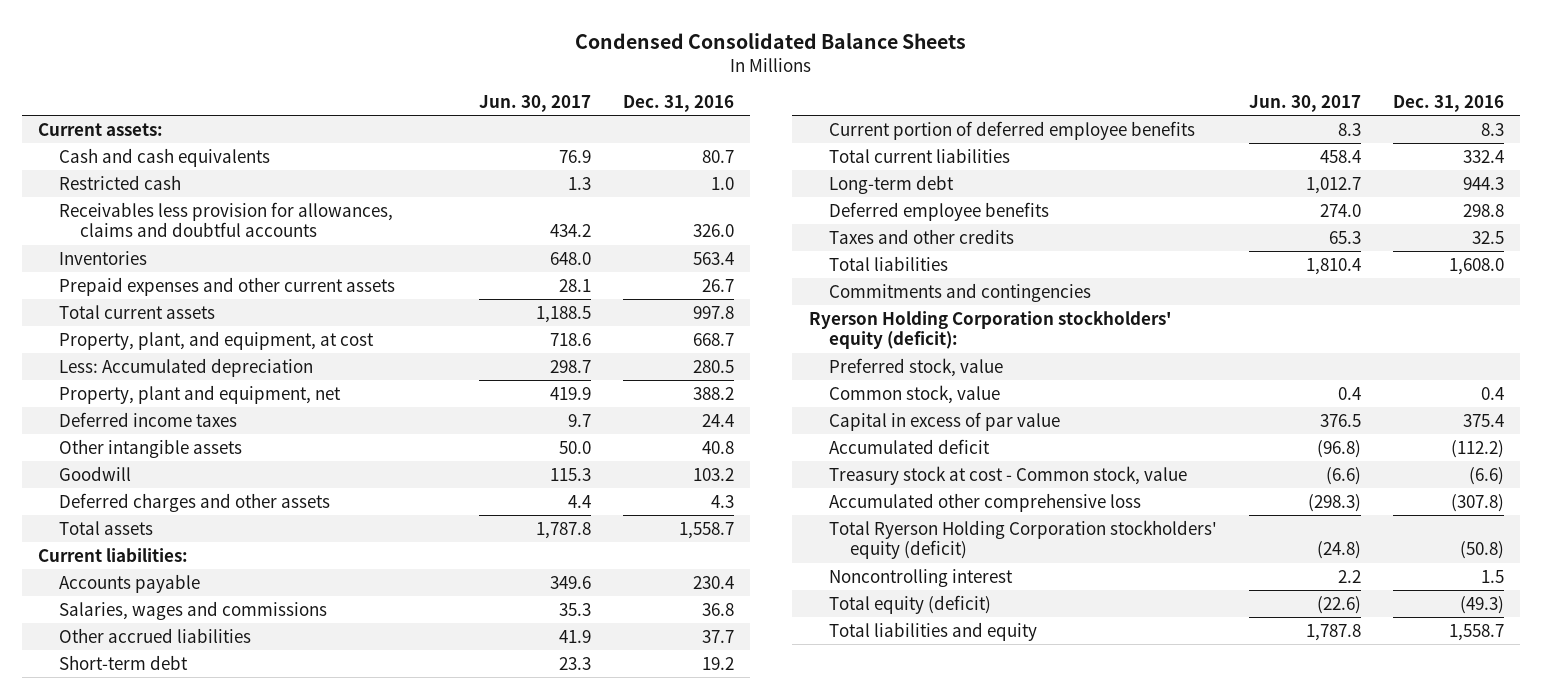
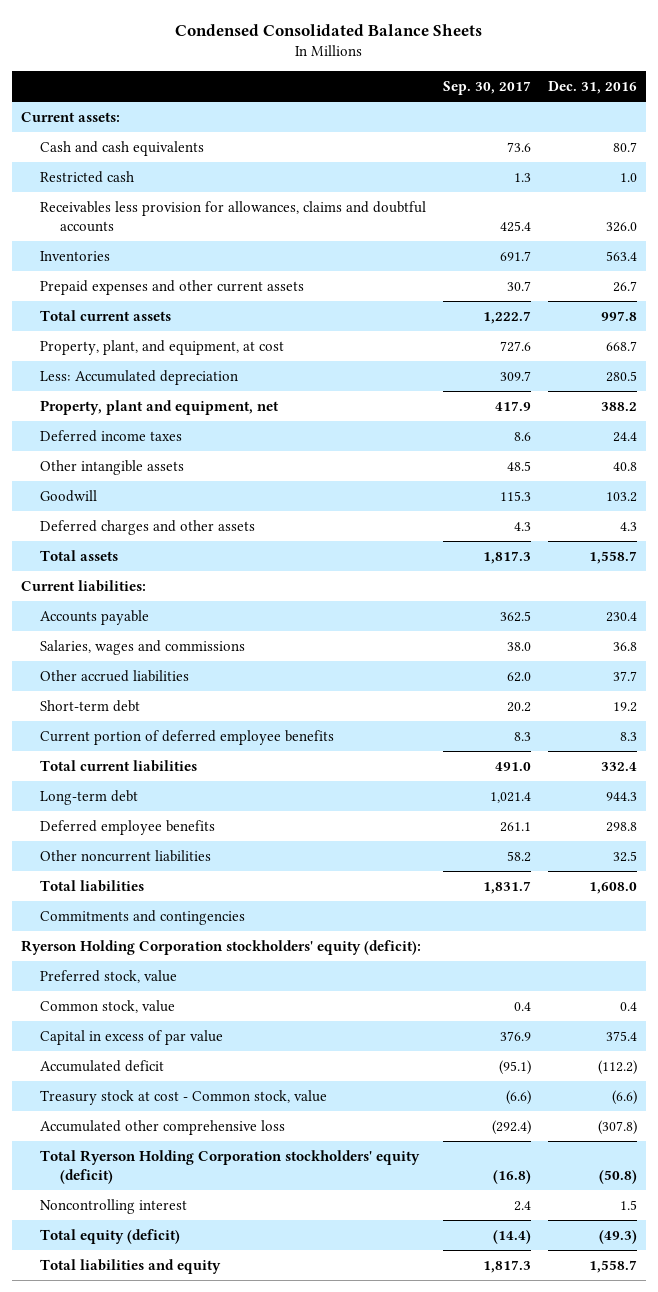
[478,95,591,113] Jun. 30, 2017 -> none
none -> [443,80,532,95] Sep. 30, 2017
[829,228,1015,244] Taxes and other credits -> [40,850,212,863] Other noncurrent liabilities

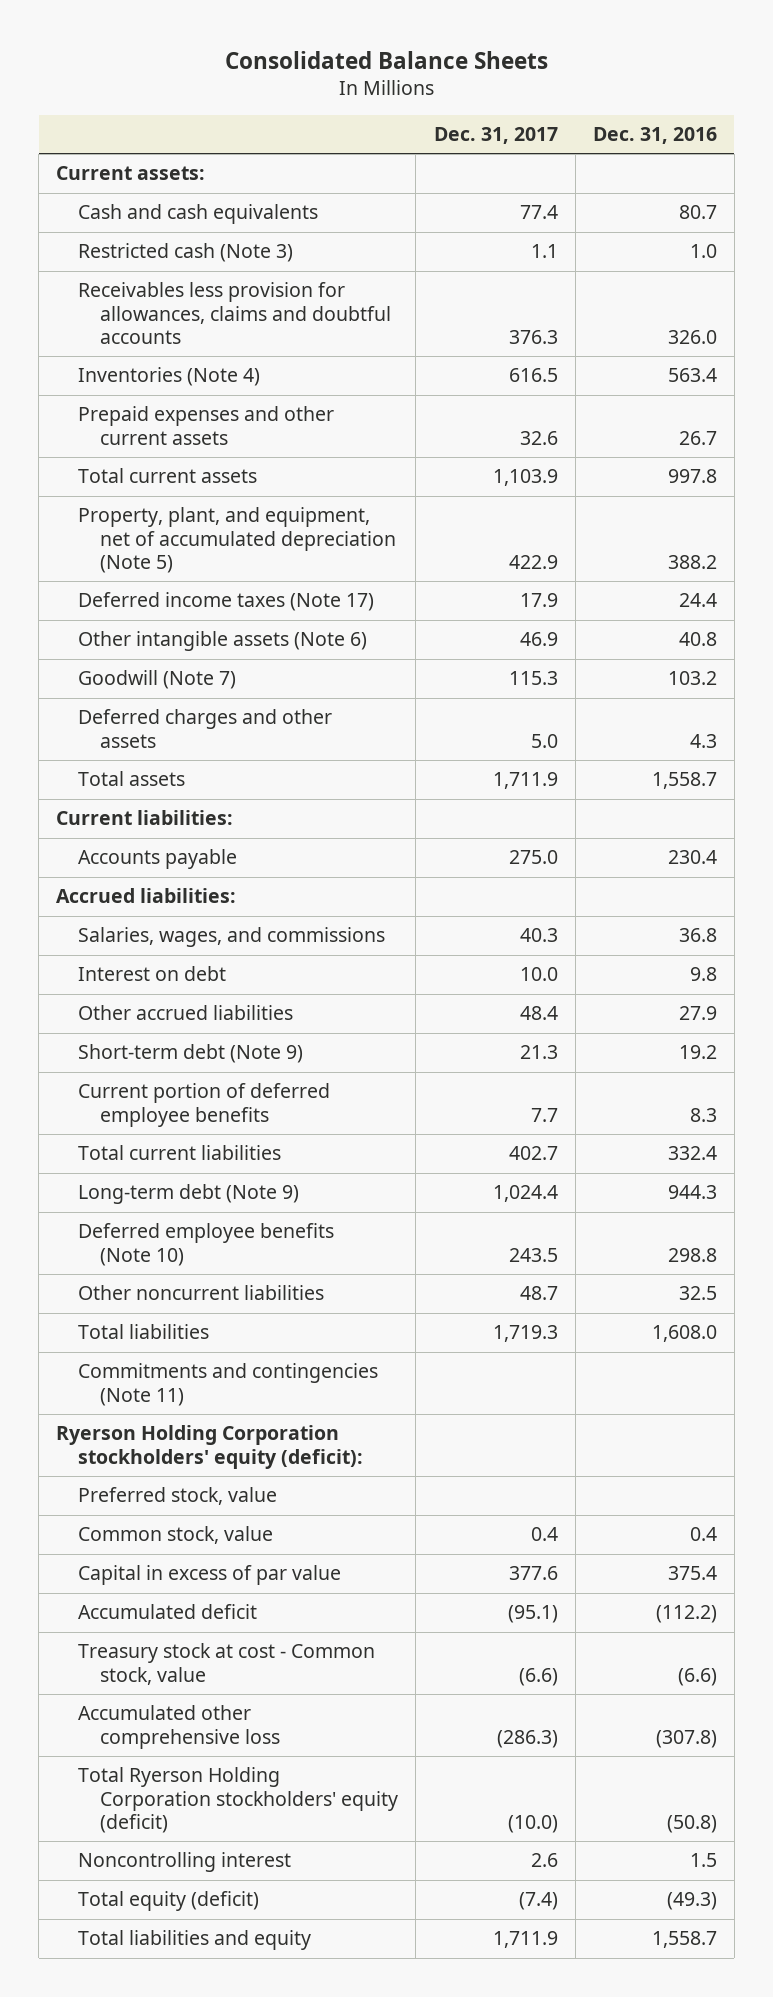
[175,23,483,36] Condensed Consolidated Balance Sheets -> [224,51,548,70] Consolidated Balance Sheets
[443,80,532,95] Sep. 30, 2017 -> none
none -> [433,127,558,145] Dec. 31, 2017
[40,171,135,184] Restricted cash -> [78,243,294,263] Restricted cash (Note 3)
[40,251,111,262] Inventories -> [78,367,261,387] Inventories (Note 4)
[40,340,285,356] Property, plant, and equipment, at cost -> none
[40,370,239,386] Less: Accumulated depreciation -> none
[40,400,280,416] Property, plant and equipment, net -> [78,507,397,574] Property, plant, and equipment, net of accumulated depreciation (Note 5)
[40,430,183,443] Deferred income taxes -> [78,592,375,612] Deferred income taxes (Note 17)
[40,460,185,476] Other intangible assets -> [78,631,368,652] Other intangible assets (Note 6)
[40,490,98,503] Goodwill -> [78,670,237,690] Goodwill (Note 7)
none -> [56,888,237,904] Accrued liabilities:
[40,640,246,656] Salaries, wages and commissions -> [78,927,386,948] Salaries, wages, and commissions
none -> [78,966,227,982] Interest on debt
[613,671,638,682] 37.7 -> [678,1006,717,1021] 27.9
[40,700,141,713] Short-term debt -> [78,1044,304,1064] Short-term debt (Note 9)
[40,790,139,806] Long-term debt -> [78,1184,300,1205] Long-term debt (Note 9)
[40,820,216,836] Deferred employee benefits -> [78,1223,335,1266] Deferred employee benefits (Note 10)
[40,910,246,926] Commitments and contingencies -> [78,1363,379,1406] Commitments and contingencies (Note 11)

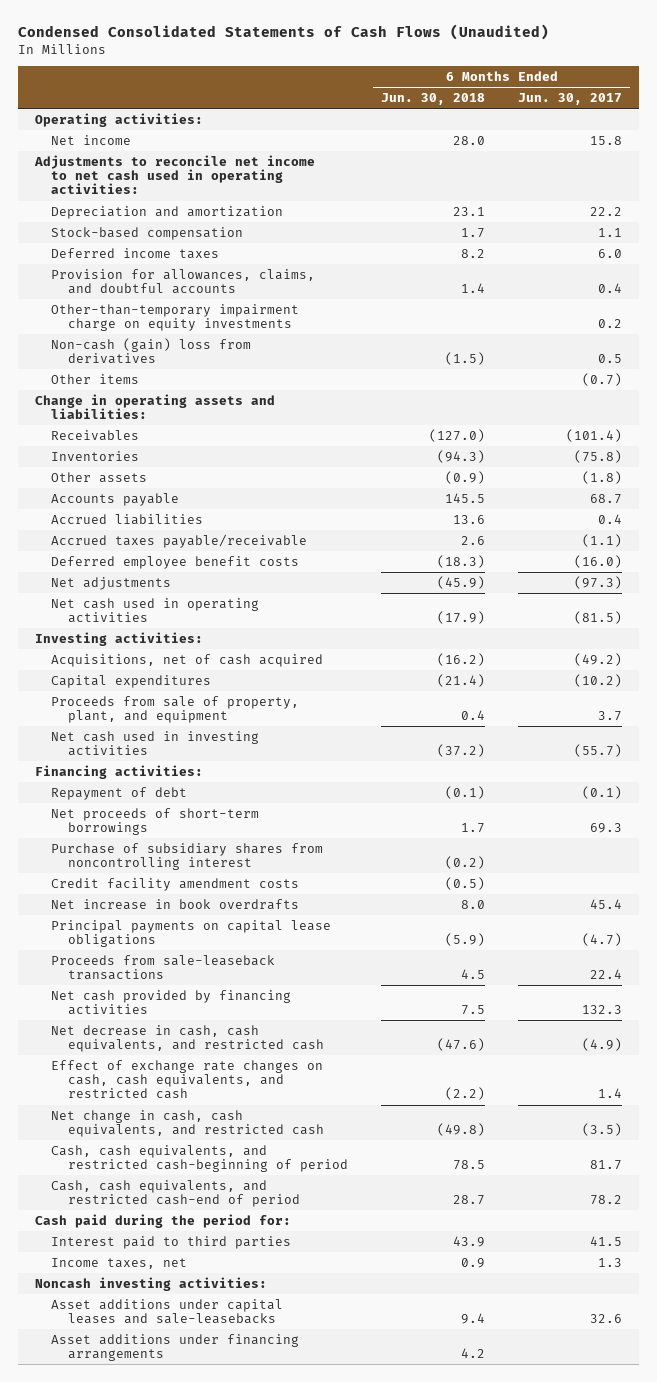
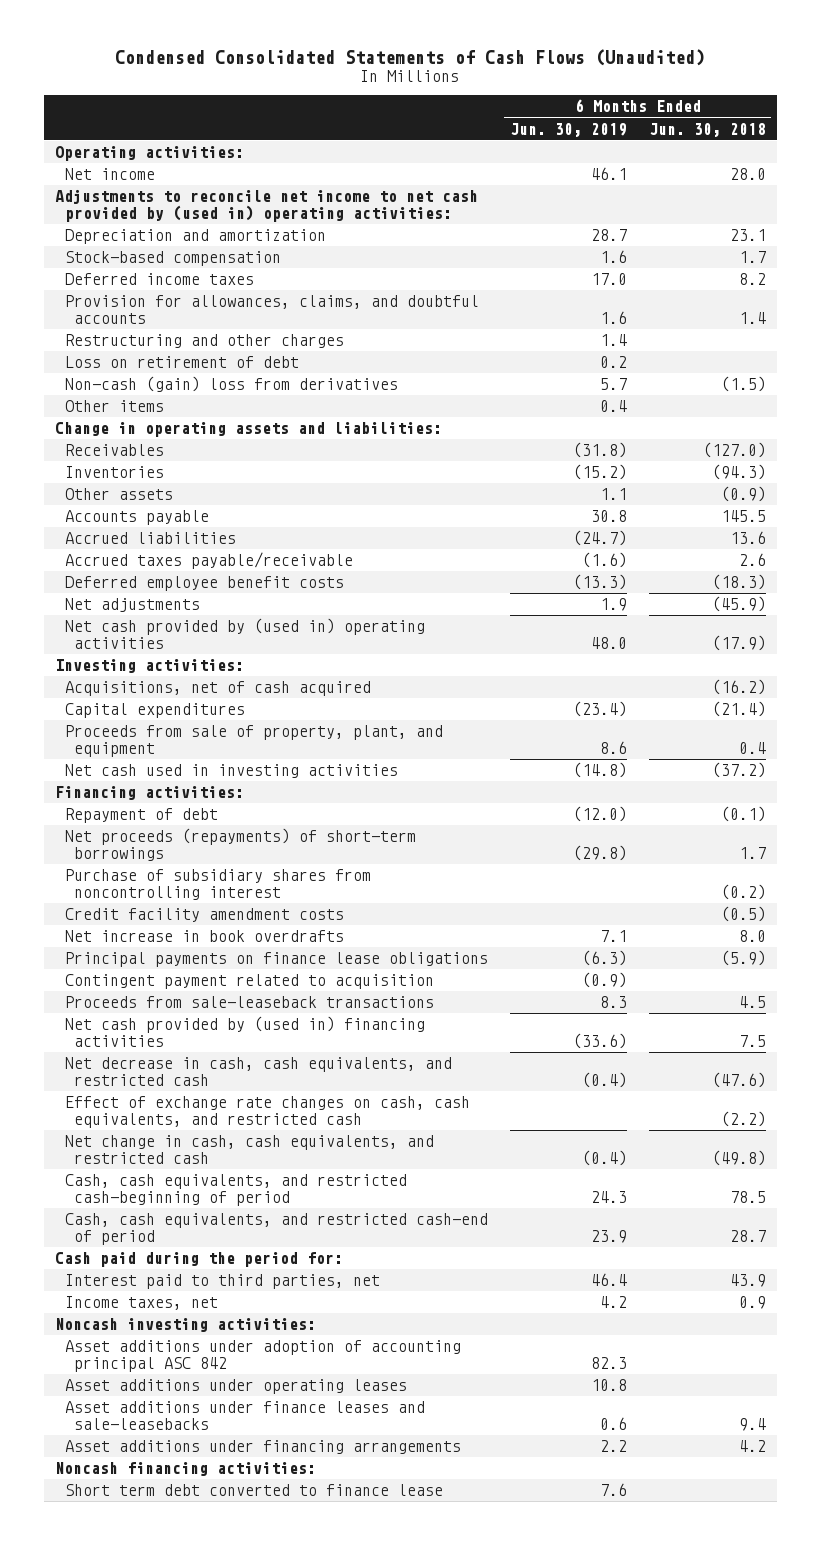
[518,93,623,106] Jun. 30, 2017 -> none
none -> [509,122,627,137] Jun. 30, 2019
[33,154,315,195] Adjustments to reconcile net income to net cash used in operating activities: -> [54,189,478,223] Adjustments to reconcile net income to net cash provided by (used in) operating activities:
[51,303,300,332] Other-than-temporary impairment charge on equity investments -> none
none -> [64,334,344,349] Restructuring and other charges
none -> [64,356,299,369] Loss on retirement of debt
[51,597,260,624] Net cash used in operating activities -> [64,618,425,650] Net cash provided by (used in) operating activities
[51,807,260,836] Net proceeds of short-term borrowings -> [64,828,416,862] Net proceeds (repayments) of short-term borrowings
[51,919,332,948] Principal payments on capital lease obligations -> [64,952,488,968] Principal payments on finance lease obligations
none -> [64,974,434,990] Contingent payment related to acquisition
[51,989,292,1016] Net cash provided by financing activities -> [64,1016,425,1048] Net cash provided by (used in) financing activities
[51,1235,292,1249] Interest paid to third parties -> [64,1274,380,1290] Interest paid to third parties, net
none -> [64,1340,461,1373] Asset additions under adoption of accounting principal ASC 842
none -> [64,1379,407,1395] Asset additions under operating leases
[51,1298,284,1325] Asset additions under capital leases and sale-leasebacks -> [64,1401,425,1431] Asset additions under finance leases and sale-leasebacks
none -> [54,1462,316,1477] Noncash financing activities:
none -> [64,1484,443,1497] Short term debt converted to finance lease

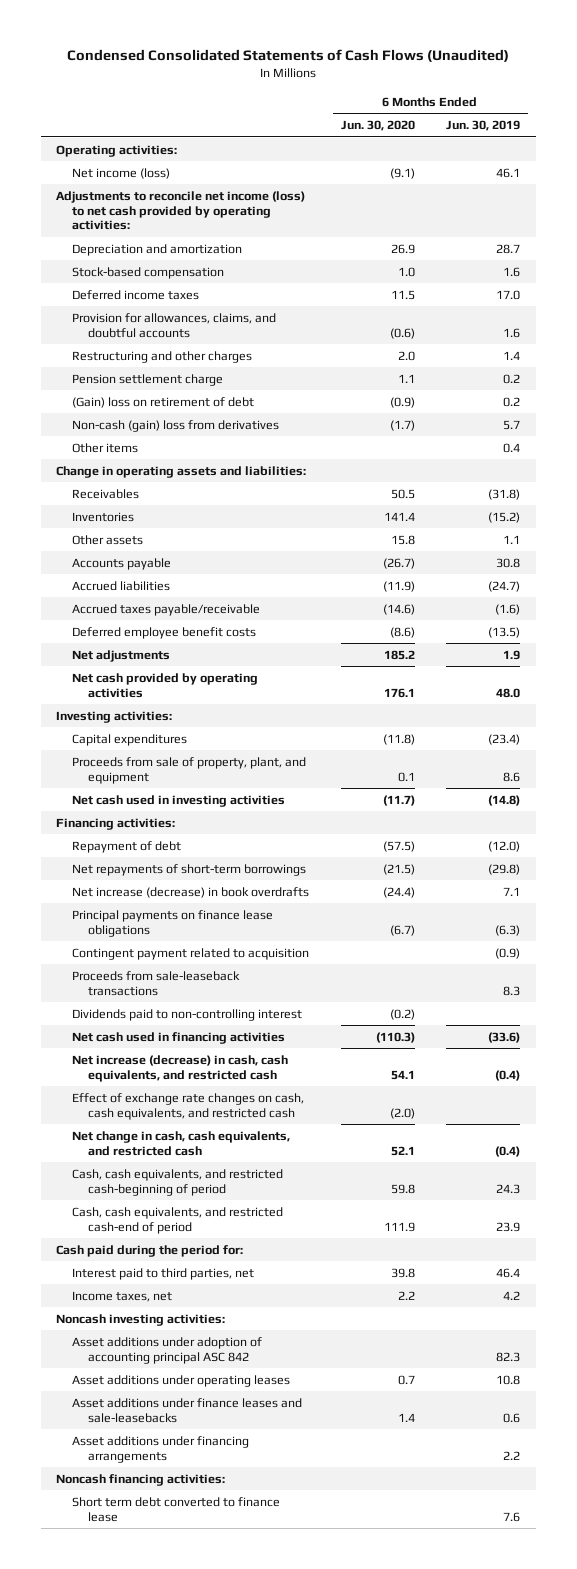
[648,122,766,137] Jun. 30, 2018 -> none
none -> [340,120,415,132] Jun. 30, 2020
[64,168,155,181] Net income -> [72,167,171,179] Net income (loss)
[54,189,478,223] Adjustments to reconcile net income to net cash provided by (used in) operating activities: -> [56,190,306,231] Adjustments to reconcile net income (loss) to net cash provided by operating activities:
none -> [72,373,224,386] Pension settlement charge
[64,356,299,369] Loss on retirement of debt -> [72,396,255,408] (Gain) loss on retirement of debt
[572,574,627,591] (13.3) -> [488,626,521,638] (13.5)
[64,618,425,650] Net cash provided by (used in) operating activities -> [72,672,259,698] Net cash provided by operating activities
[64,681,371,697] Acquisitions, net of cash acquired -> none
[64,869,371,901] Purchase of subsidiary shares from noncontrolling interest -> none
[64,908,344,923] Credit facility amendment costs -> none
[64,828,416,862] Net proceeds (repayments) of short-term borrowings -> [72,863,307,876] Net repayments of short-term borrowings
[64,930,344,943] Net increase in book overdrafts -> [72,886,310,898] Net increase (decrease) in book overdrafts
none -> [72,1008,303,1021] Dividends paid to non-controlling interest
[64,1016,425,1048] Net cash provided by (used in) financing activities -> [72,1031,286,1044] Net cash used in financing activities
[64,1057,452,1087] Net decrease in cash, cash equivalents, and restricted cash -> [72,1054,289,1082] Net increase (decrease) in cash, cash equivalents, and restricted cash

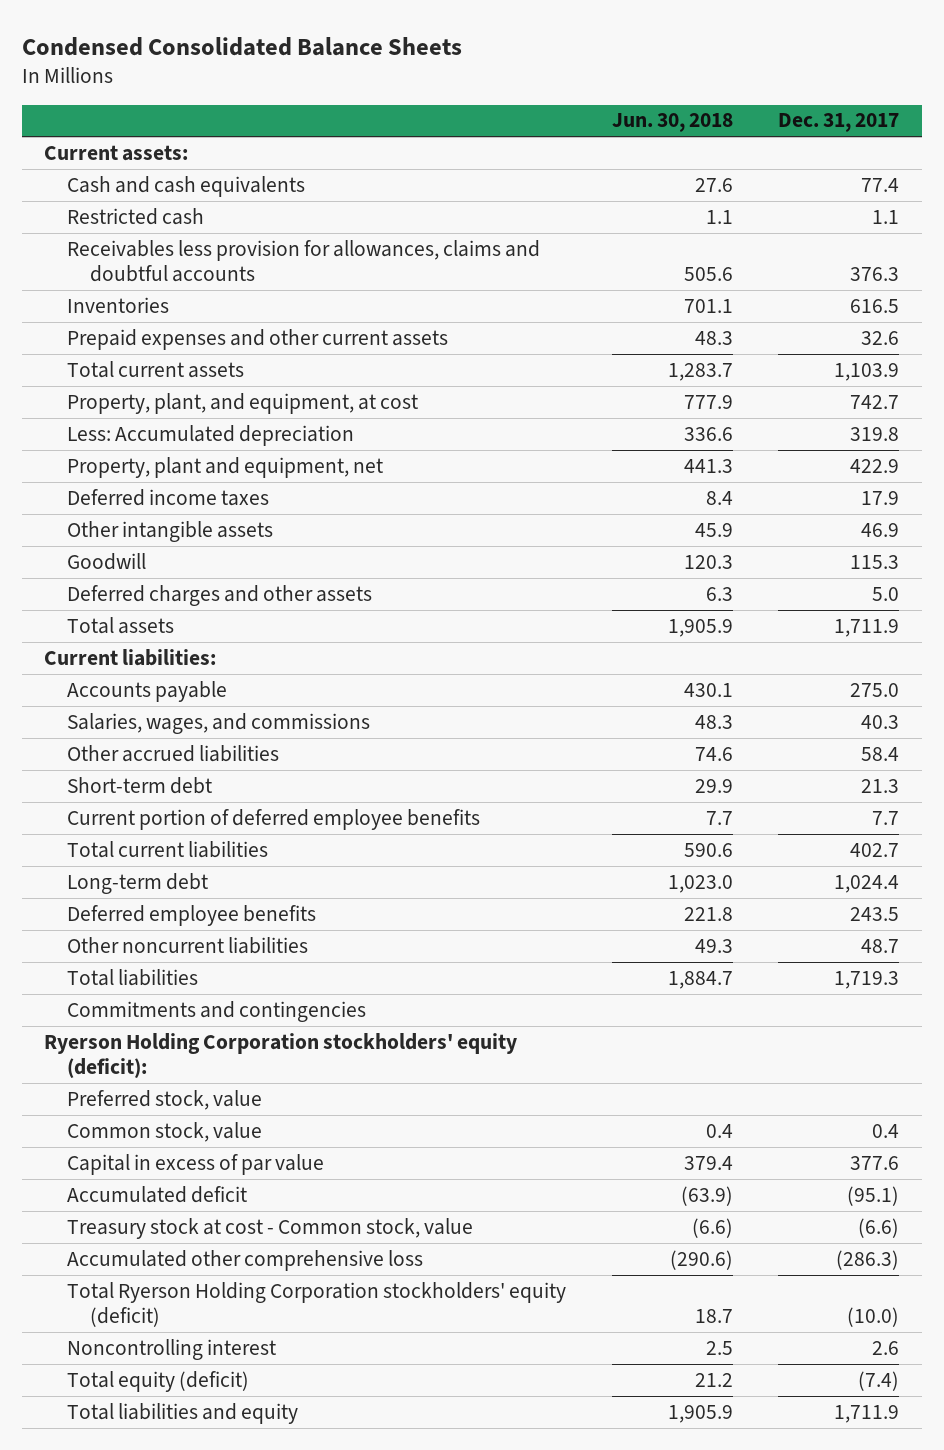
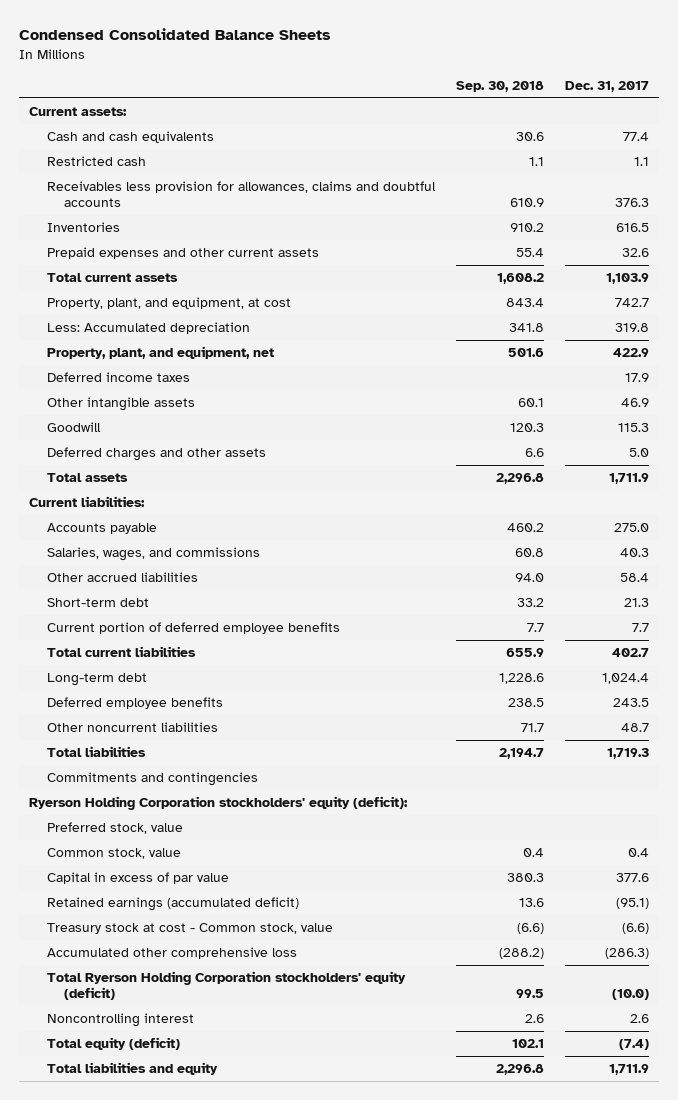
[611,113,733,133] Jun. 30, 2018 -> none
none -> [455,80,544,92] Sep. 30, 2018
[67,456,384,478] Property, plant and equipment, net -> [46,346,274,360] Property, plant, and equipment, net
[67,1185,248,1203] Accumulated deficit -> [46,897,299,912] Retained earnings (accumulated deficit)

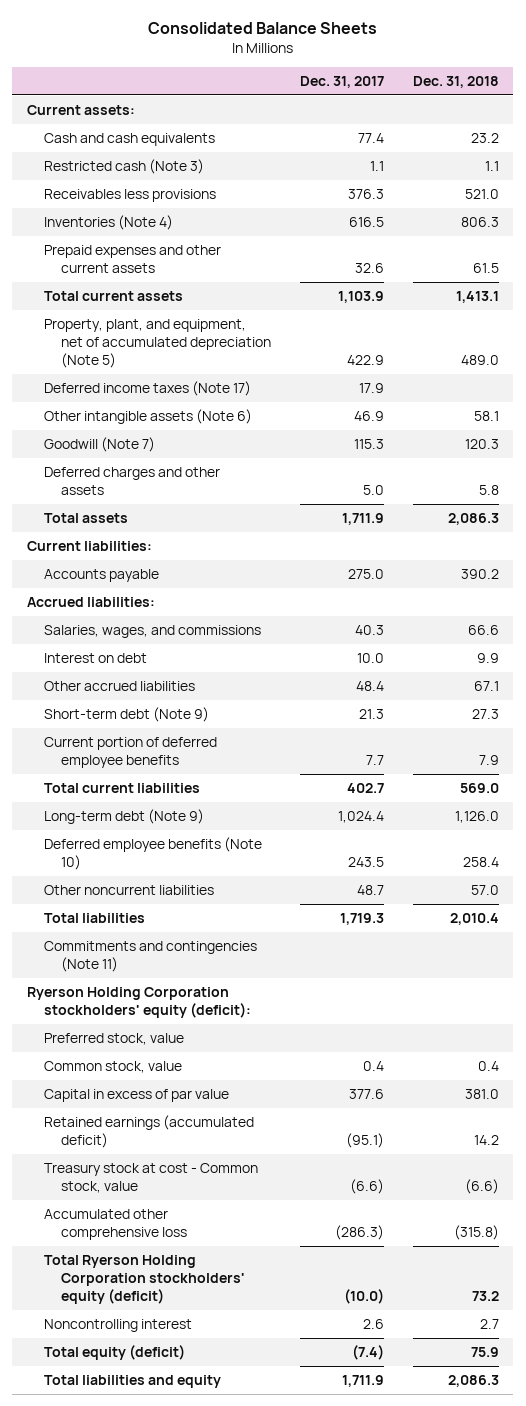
[18,28,331,41] Condensed Consolidated Balance Sheets -> [147,22,377,35] Consolidated Balance Sheets
[455,80,544,92] Sep. 30, 2018 -> none
none -> [412,75,499,88] Dec. 31, 2018
[46,156,146,167] Restricted cash -> [43,158,204,174] Restricted cash (Note 3)
[46,181,436,208] Receivables less provision for allowances, claims and doubtful accounts -> [43,188,216,202] Receivables less provisions
[46,222,120,233] Inventories -> [43,214,173,230] Inventories (Note 4)
[46,297,291,310] Property, plant, and equipment, at cost -> none
[46,322,250,335] Less: Accumulated depreciation -> none
[46,346,274,360] Property, plant, and equipment, net -> [43,318,271,368] Property, plant, and equipment, net of accumulated depreciation (Note 5)
[46,372,190,383] Deferred income taxes -> [43,380,251,396] Deferred income taxes (Note 17)
[46,397,195,412] Other intangible assets -> [43,408,252,424] Other intangible assets (Note 6)
[46,422,101,433] Goodwill -> [43,436,155,452] Goodwill (Note 7)
none -> [26,596,155,607] Accrued liabilities:
none -> [43,652,147,663] Interest on debt
[619,573,649,583] 58.4 -> [355,680,384,691] 48.4
[46,598,149,608] Short-term debt -> [43,706,209,722] Short-term debt (Note 9)
[46,673,147,687] Long-term debt -> [43,808,204,824] Long-term debt (Note 9)
[46,697,223,710] Deferred employee benefits -> [43,836,262,870] Deferred employee benefits (Note 10)
[46,772,258,787] Commitments and contingencies -> [43,940,257,972] Commitments and contingencies (Note 11)

